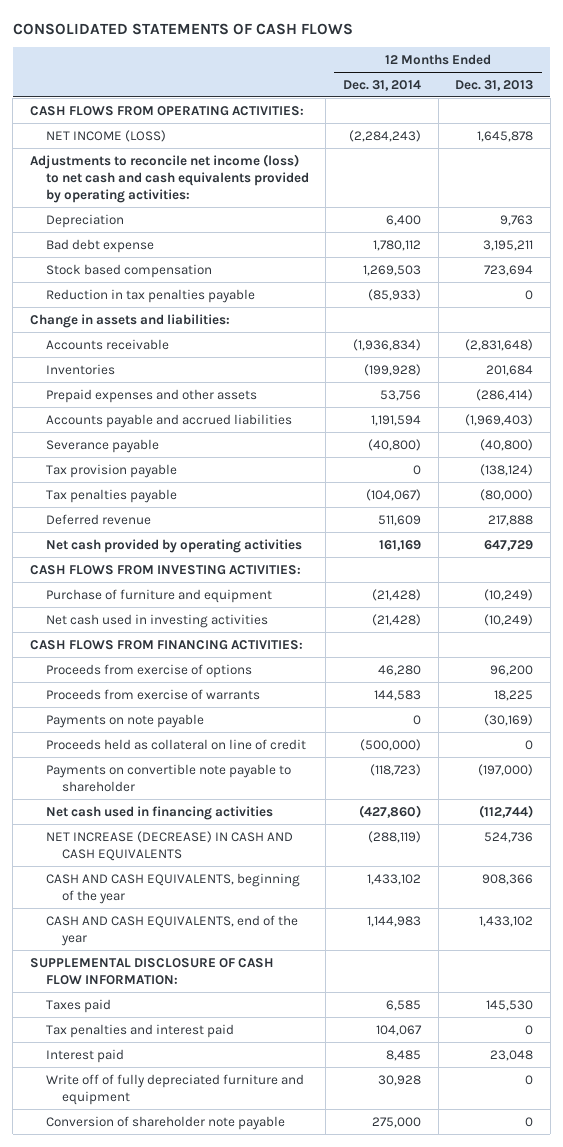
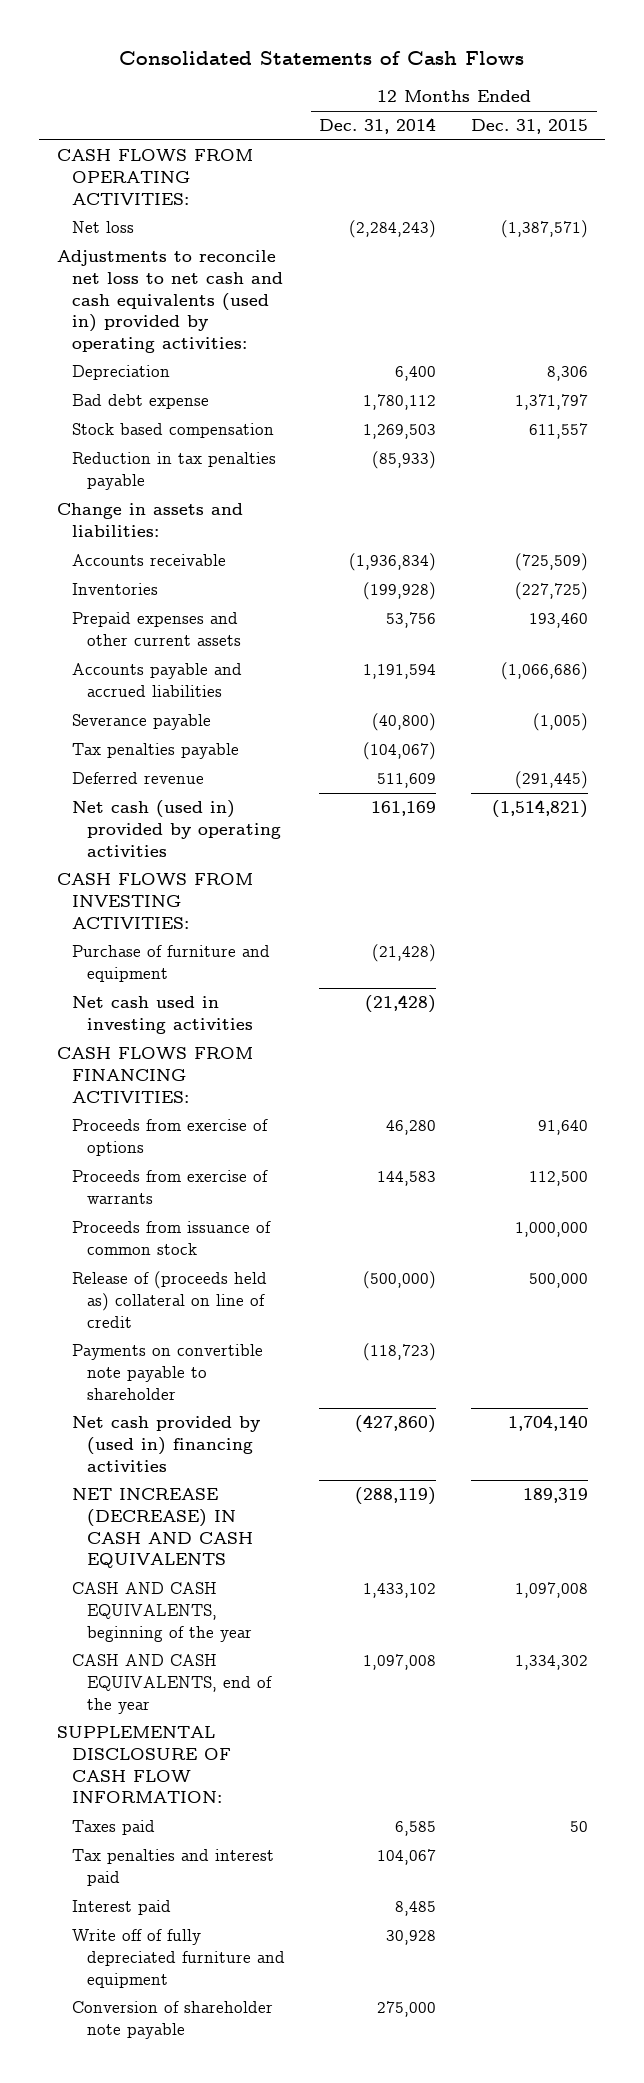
[12,22,353,35] CONSOLIDATED STATEMENTS OF CASH FLOWS -> [119,51,525,66] Consolidated Statements of Cash Flows
[455,79,534,91] Dec. 31, 2013 -> none
none -> [470,119,588,135] Dec. 31, 2015
[45,129,166,142] NET INCOME (LOSS) -> [71,221,134,234] Net loss
[29,153,309,203] Adjustments to reconcile net income (loss) to net cash and cash equivalents provided by operating activities: -> [56,250,283,353] Adjustments to reconcile net loss to net cash and cash equivalents (used in) provided by operating activities:
[45,388,257,403] Prepaid expenses and other assets -> [71,612,241,646] Prepaid expenses and other current assets
[45,463,177,478] Tax provision payable -> none
[45,538,302,553] Net cash provided by operating activities -> [71,800,281,857] Net cash (used in) provided by operating activities
[45,713,204,728] Payments on note payable -> none
none -> [71,1221,271,1255] Proceeds from issuance of common stock
[45,738,306,750] Proceeds held as collateral on line of credit -> [71,1271,267,1328] Release of (proceeds held as) collateral on line of credit
[45,805,273,820] Net cash used in financing activities -> [71,1416,260,1472] Net cash provided by (used in) financing activities
[367,915,422,927] 1,144,983 -> [363,1654,437,1671] 1,097,008

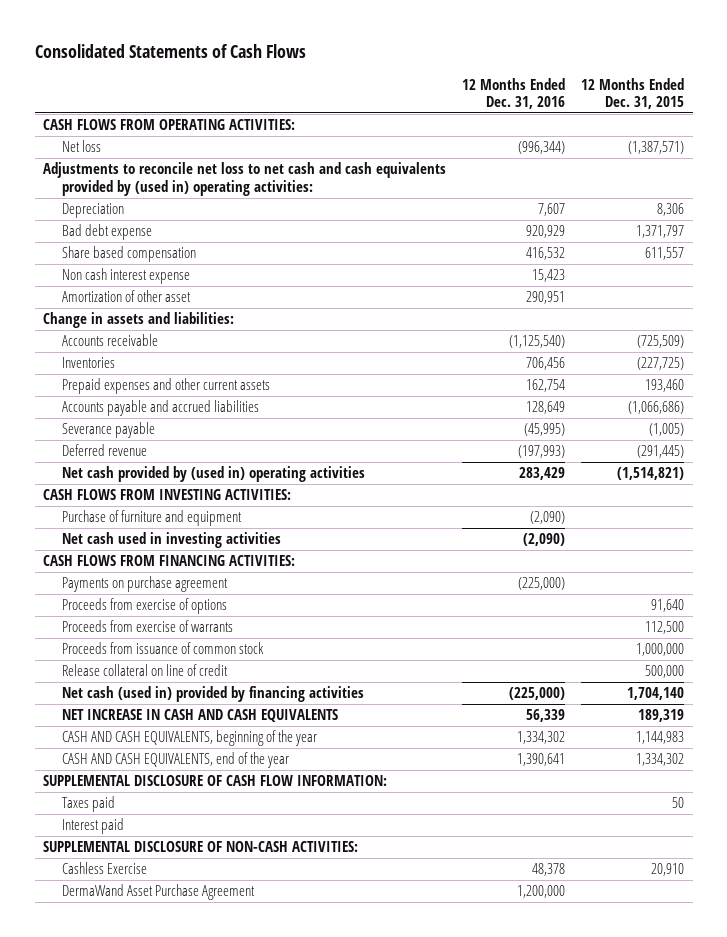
[319,118,437,135] Dec. 31, 2014 -> none
none -> [462,77,566,110] 12 Months Ended Dec. 31, 2016
[56,250,283,353] Adjustments to reconcile net loss to net cash and cash equivalents (used in) provided by operating activities: -> [42,162,446,196] Adjustments to reconcile net loss to net cash and cash equivalents provided by (used in) operating activities:
[71,452,276,490] Reduction in tax penalties payable -> none
[71,423,274,439] Stock based compensation -> [62,246,197,263] Share based compensation
none -> [62,268,191,285] Non cash interest expense
none -> [62,290,192,303] Amortization of other asset
[71,743,239,760] Tax penalties payable -> none
[71,800,281,857] Net cash (used in) provided by operating activities -> [62,466,366,483] Net cash provided by (used in) operating activities
none -> [62,576,229,593] Payments on purchase agreement
[71,1344,263,1400] Payments on convertible note payable to shareholder -> none
[71,1271,267,1328] Release of (proceeds held as) collateral on line of credit -> [62,664,229,677] Release collateral on line of credit
[71,1416,260,1472] Net cash provided by (used in) financing activities -> [62,686,365,703] Net cash (used in) provided by financing activities
[71,1488,253,1569] NET INCREASE (DECREASE) IN CASH AND CASH EQUIVALENTS -> [62,709,339,723] NET INCREASE IN CASH AND CASH EQUIVALENTS
[514,1582,588,1599] 1,097,008 -> [636,731,685,745] 1,144,983
[71,1849,274,1886] Tax penalties and interest paid -> none
[71,1929,285,1988] Write off of fully depreciated furniture and equipment -> none
[71,2001,273,2039] Conversion of shareholder note payable -> none
none -> [42,841,358,853] SUPPLEMENTAL DISCLOSURE OF NON-CASH ACTIVITIES:
none -> [62,862,148,875] Cashless Exercise
none -> [62,884,256,901] DermaWand Asset Purchase Agreement

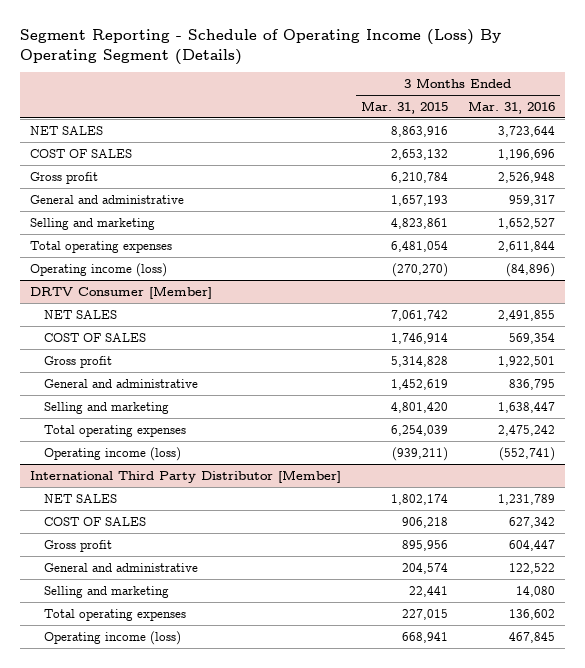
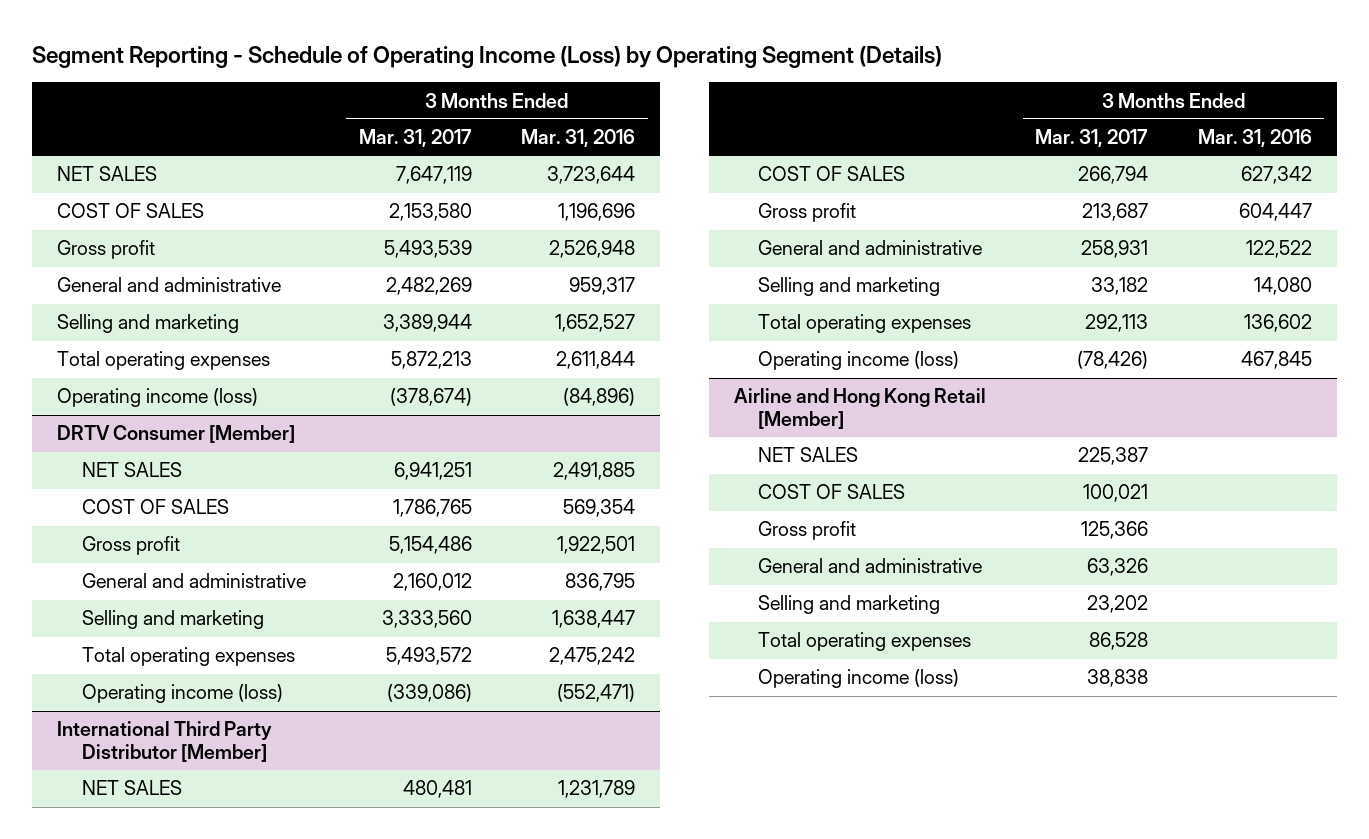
[19,28,501,65] Segment Reporting - Schedule of Operating Income (Loss) By Operating Segment (Details) -> [32,45,943,68] Segment Reporting - Schedule of Operating Income (Loss) by Operating Segment (Details)
[360,100,448,114] Mar. 31, 2015 -> none
none -> [358,129,472,148] Mar. 31, 2017
[498,309,556,321] 2,491,855 -> [553,462,636,481] 2,491,885
[499,446,556,461] (552,741) -> [557,684,636,703] (552,471)
none -> [733,388,986,430] Airline and Hong Kong Retail [Member]
none -> [758,447,859,463] NET SALES
none -> [758,484,906,500] COST OF SALES
none -> [758,521,857,541] Gross profit
none -> [758,558,983,574] General and administrative
none -> [758,595,941,615] Selling and marketing
none -> [758,632,972,652] Total operating expenses
none -> [758,669,960,689] Operating income (loss)

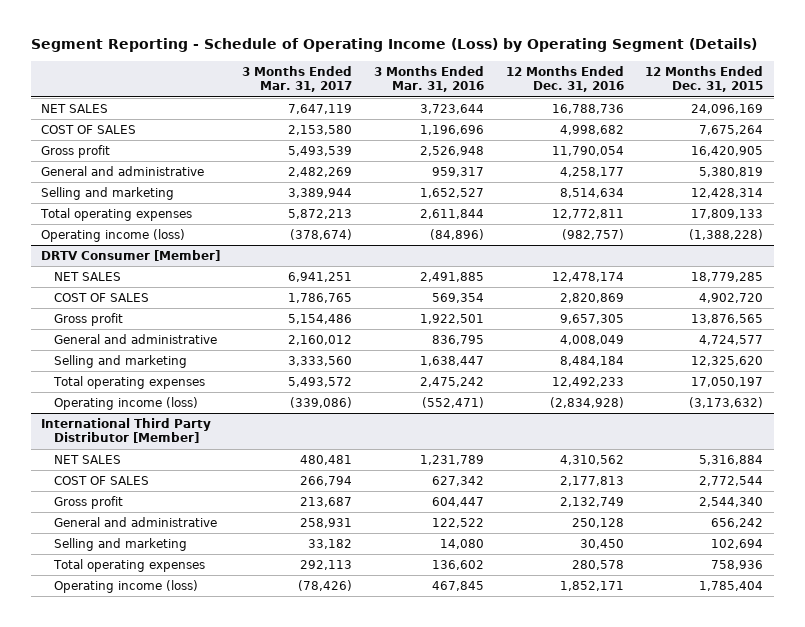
none -> [505,65,624,93] 12 Months Ended Dec. 31, 2016
none -> [645,65,764,93] 12 Months Ended Dec. 31, 2015
[733,388,986,430] Airline and Hong Kong Retail [Member] -> none
[758,447,859,463] NET SALES -> none
[758,484,906,500] COST OF SALES -> none
[758,521,857,541] Gross profit -> none
[758,558,983,574] General and administrative -> none
[758,595,941,615] Selling and marketing -> none
[758,632,972,652] Total operating expenses -> none
[758,669,960,689] Operating income (loss) -> none

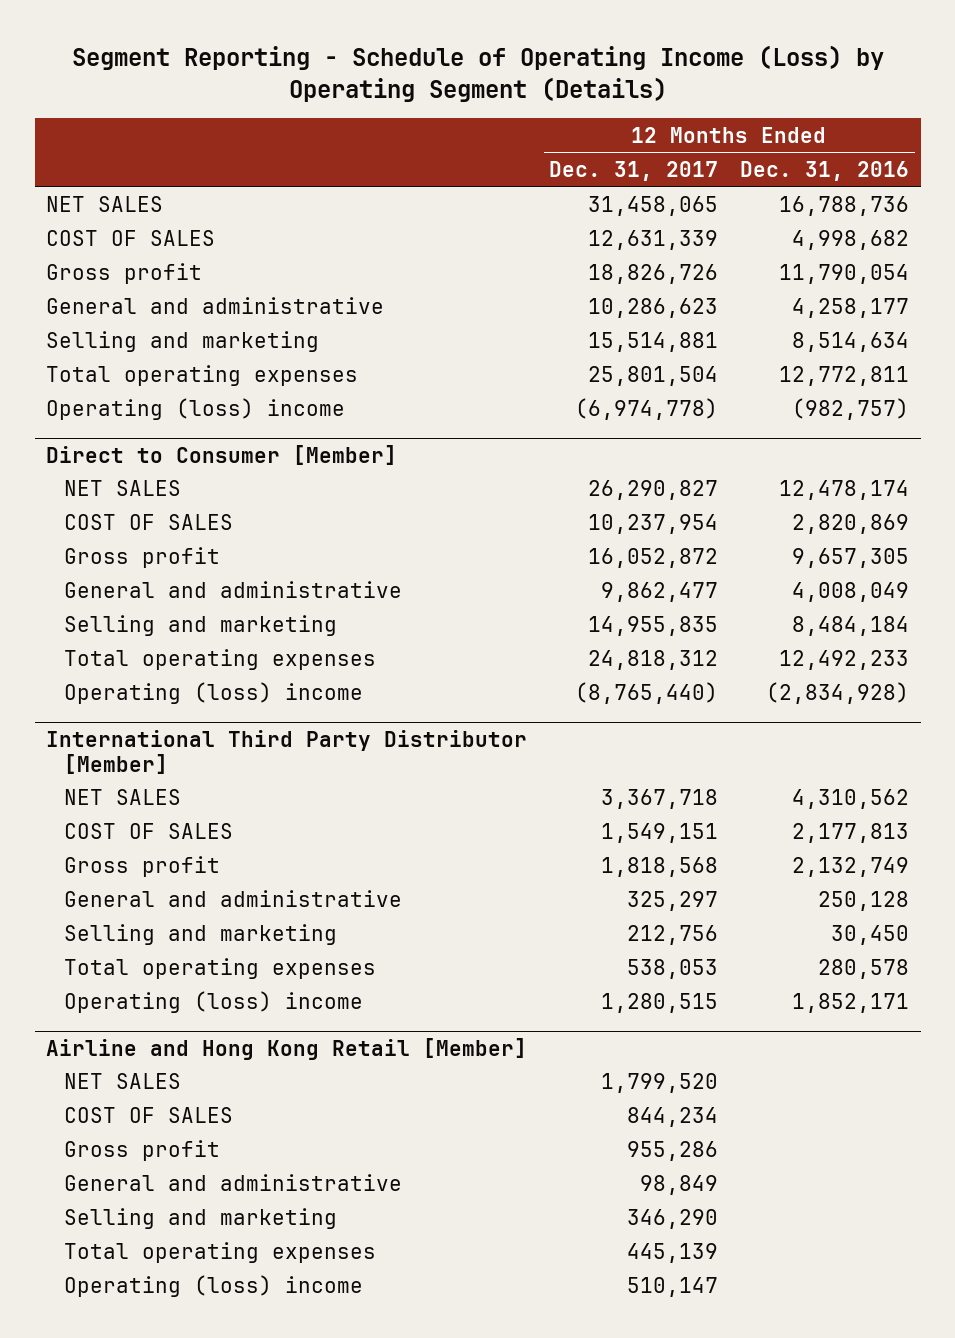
[242,65,353,93] 3 Months Ended Mar. 31, 2017 -> none
[373,65,484,93] 3 Months Ended Mar. 31, 2016 -> none
[645,65,764,93] 12 Months Ended Dec. 31, 2015 -> none
none -> [549,160,719,181] Dec. 31, 2017
[41,229,186,243] Operating income (loss) -> [45,398,345,421] Operating (loss) income
[41,250,221,262] DRTV Consumer [Member] -> [45,444,397,465] Direct to Consumer [Member]
[54,397,199,411] Operating income (loss) -> [63,682,363,705] Operating (loss) income
[54,580,199,594] Operating income (loss) -> [63,991,363,1014] Operating (loss) income
none -> [45,1037,527,1060] Airline and Hong Kong Retail [Member]
none -> [63,1073,181,1090] NET SALES
none -> [63,1107,233,1124] COST OF SALES
none -> [63,1140,220,1162] Gross profit
none -> [63,1174,402,1192] General and administrative
none -> [63,1208,337,1230] Selling and marketing
none -> [63,1242,376,1264] Total operating expenses
none -> [63,1275,363,1298] Operating (loss) income

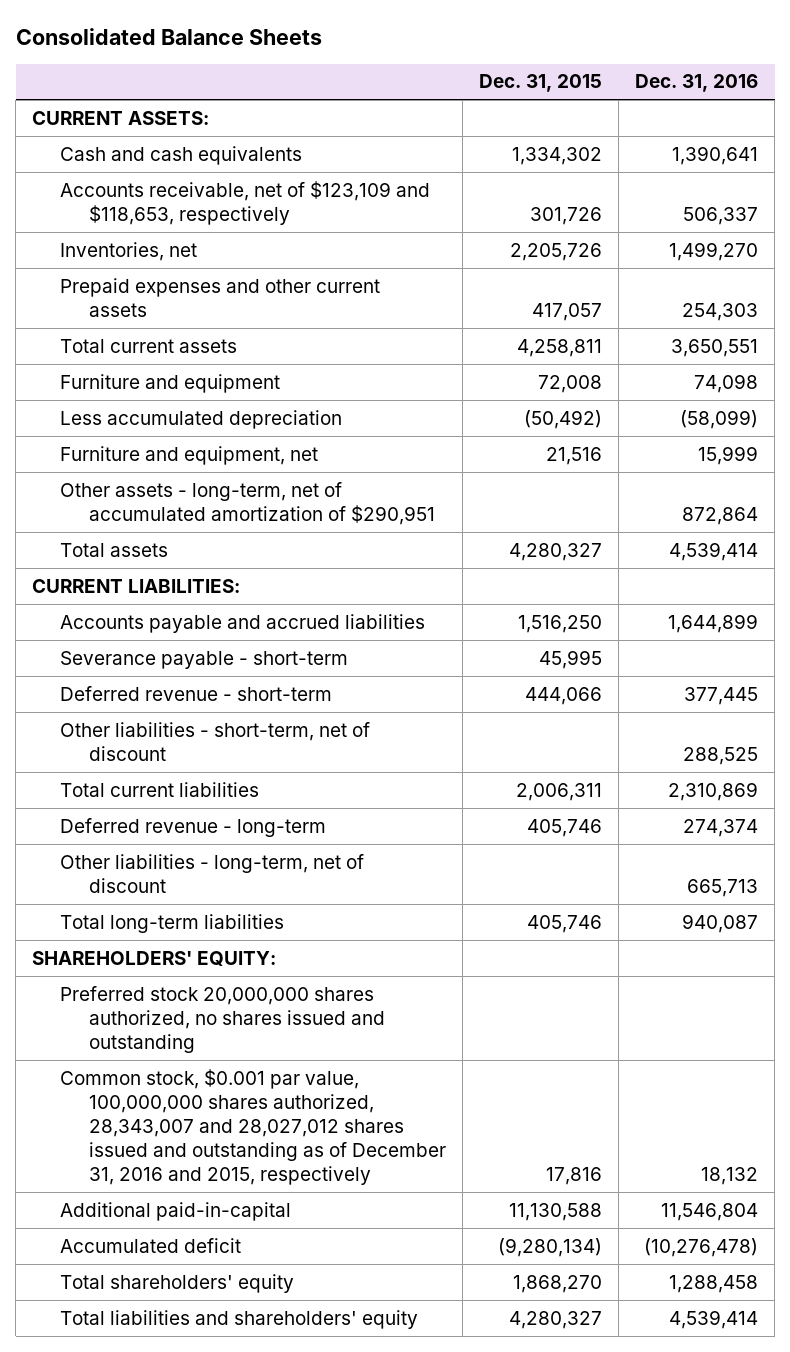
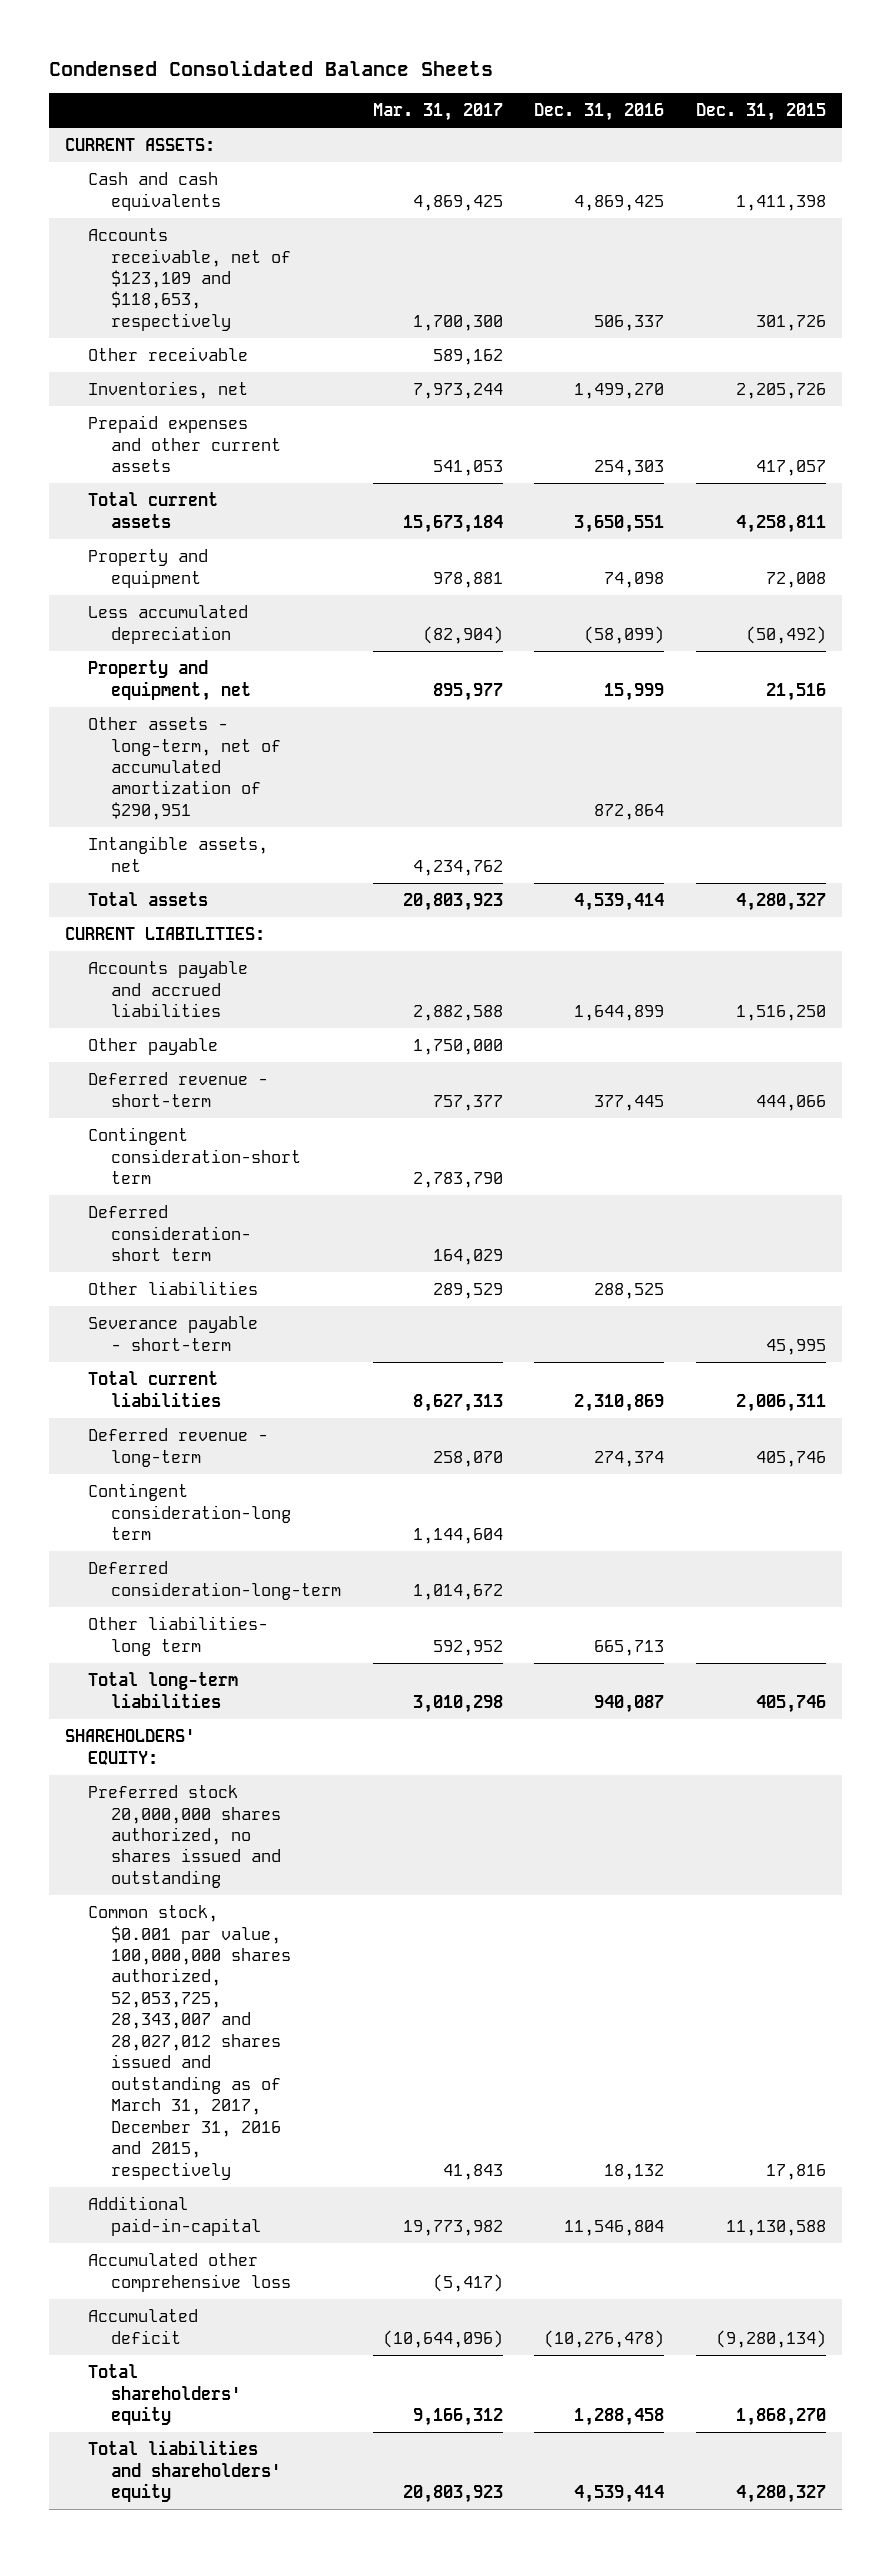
[15,27,322,45] Consolidated Balance Sheets -> [49,59,494,76] Condensed Consolidated Balance Sheets
none -> [372,102,503,121] Mar. 31, 2017
[511,146,602,165] 1,334,302 -> [736,194,827,211] 1,411,398
[671,145,758,165] 1,390,641 -> [574,194,665,211] 4,869,425
none -> [88,347,249,362] Other receivable
[60,373,281,393] Furniture and equipment -> [88,549,209,588] Property and equipment
[60,445,319,465] Furniture and equipment, net -> [88,660,251,701] Property and equipment, net
none -> [88,836,269,872] Intangible assets, net
none -> [88,1038,219,1056] Other payable
none -> [88,1127,301,1184] Contingent consideration-short term
none -> [88,1205,251,1261] Deferred consideration- short term
[60,721,371,761] Other liabilities - short-term, net of discount -> [88,1281,259,1296] Other liabilities
[60,650,349,669] Severance payable - short-term -> [88,1316,259,1351] Severance payable - short-term
none -> [88,1483,291,1540] Contingent consideration-long term
none -> [88,1561,341,1600] Deferred consideration-long-term
[60,853,365,893] Other liabilities - long-term, net of discount -> [88,1616,269,1656] Other liabilities- long term
[60,1068,446,1185] Common stock, $0.001 par value, 100,000,000 shares authorized, 28,343,007 and 28,027,012 shares issued and outstanding as of December 31, 2016 and 2015, respectively -> [88,1905,291,2180] Common stock, $0.001 par value, 100,000,000 shares authorized, 52,053,725, 28,343,007 and 28,027,012 shares issued and outstanding as of March 31, 2017, December 31, 2016 and 2015, respectively
none -> [88,2253,291,2292] Accumulated other comprehensive loss

